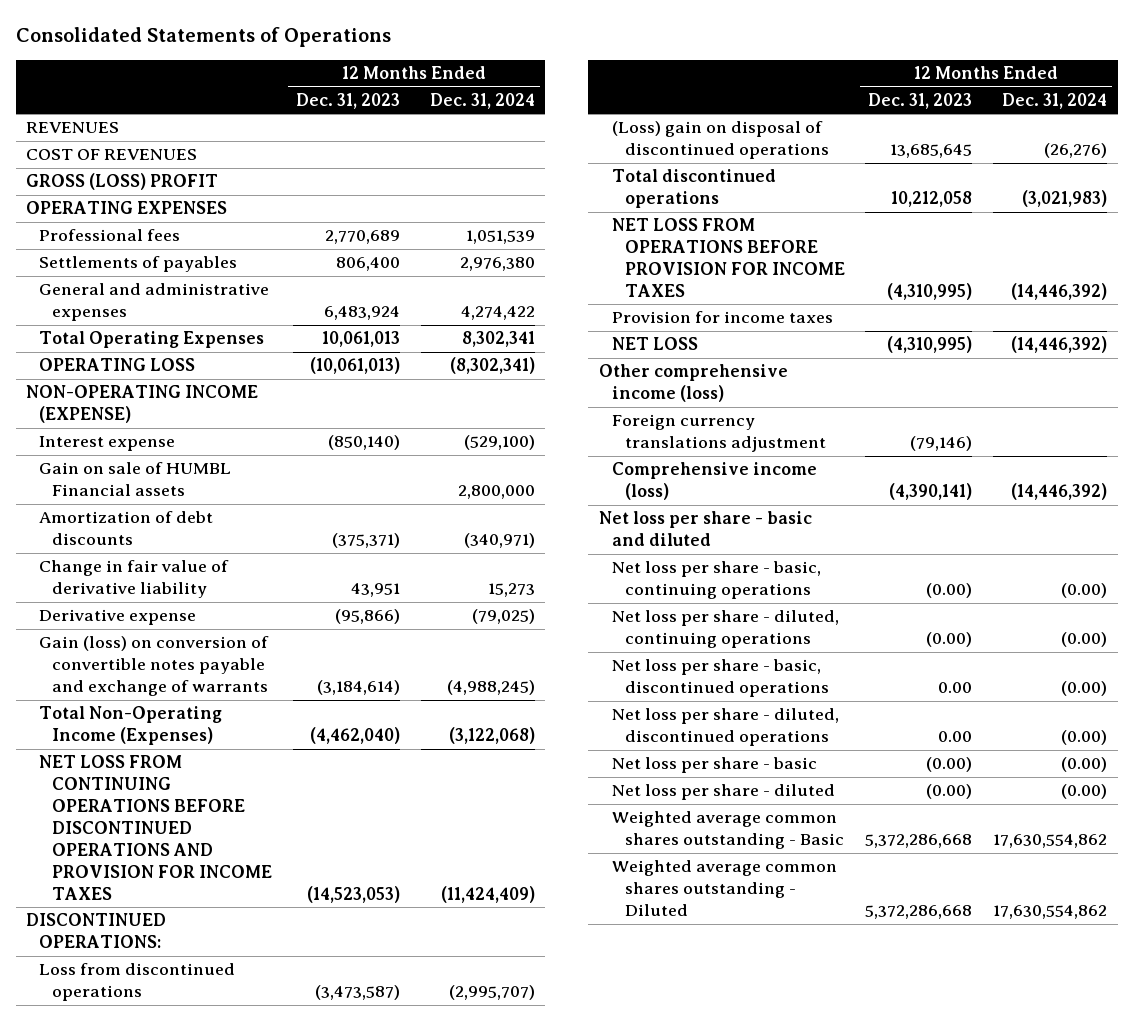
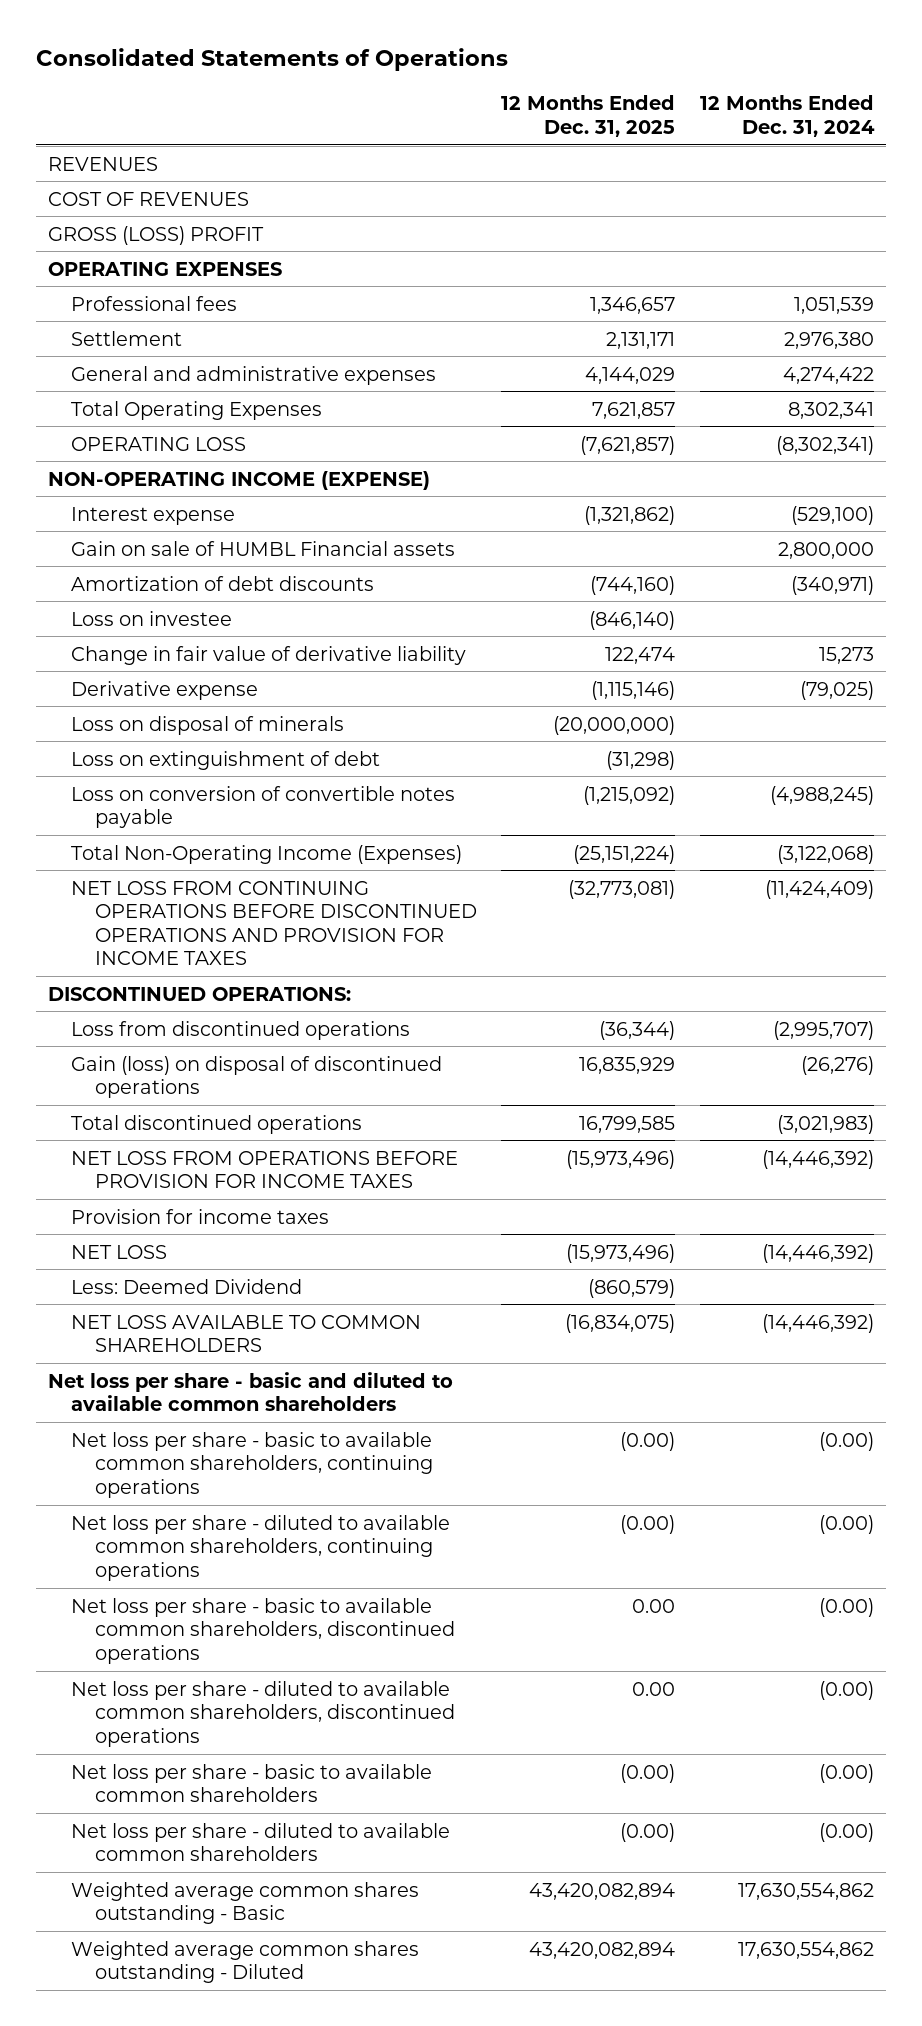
[295,92,400,109] Dec. 31, 2023 -> none
none -> [501,95,676,137] 12 Months Ended Dec. 31, 2025
[39,256,238,273] Settlements of payables -> [71,330,183,346] Settlement
none -> [71,610,233,626] Loss on investee
none -> [71,715,345,735] Loss on disposal of minerals
none -> [71,750,381,770] Loss on extinguishment of debt
[39,636,270,697] Gain (loss) on conversion of convertible notes payable and exchange of warrants -> [71,785,456,829] Loss on conversion of convertible notes payable
[611,121,829,160] (Loss) gain on disposal of discontinued operations -> [71,1055,443,1099] Gain (loss) on disposal of discontinued operations
[598,364,788,403] Other comprehensive income (loss) -> none
[611,414,826,453] Foreign currency translations adjustment -> none
none -> [71,1278,303,1294] Less: Deemed Dividend
[611,462,817,501] Comprehensive income (loss) -> [71,1314,422,1353] NET LOSS AVAILABLE TO COMMON SHAREHOLDERS
[598,511,812,547] Net loss per share - basic and diluted -> [48,1371,454,1412] Net loss per share - basic and diluted to available common shareholders
[611,561,821,600] Net loss per share - basic, continuing operations -> [71,1431,433,1498] Net loss per share - basic to available common shareholders, continuing operations
[611,610,839,649] Net loss per share - diluted, continuing operations -> [71,1514,451,1581] Net loss per share - diluted to available common shareholders, continuing operations
[611,659,829,698] Net loss per share - basic, discontinued operations -> [71,1597,455,1664] Net loss per share - basic to available common shareholders, discontinued operations
[611,708,839,747] Net loss per share - diluted, discontinued operations -> [71,1680,455,1747] Net loss per share - diluted to available common shareholders, discontinued operations
[611,757,817,774] Net loss per share - basic -> [71,1763,433,1803] Net loss per share - basic to available common shareholders
[611,784,835,801] Net loss per share - diluted -> [71,1822,451,1862] Net loss per share - diluted to available common shareholders

